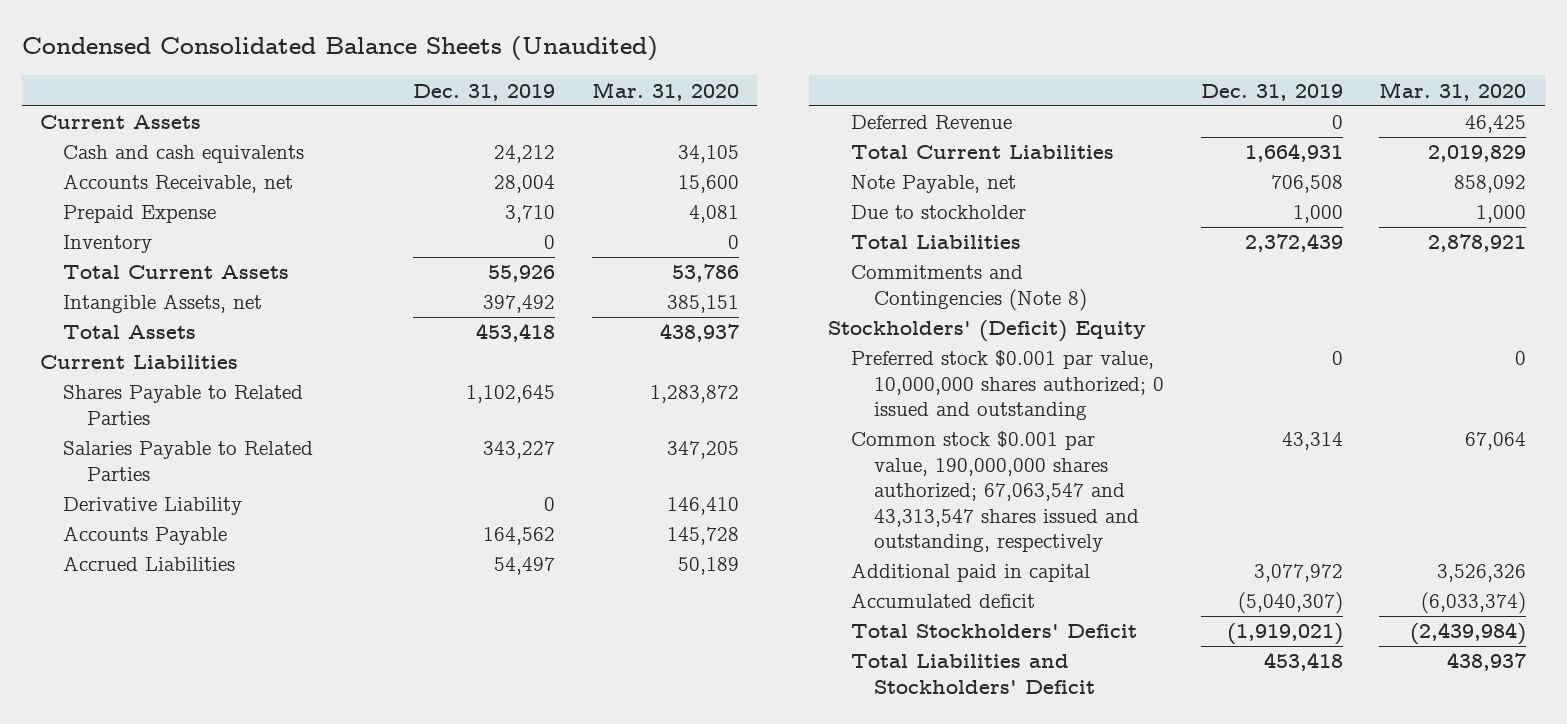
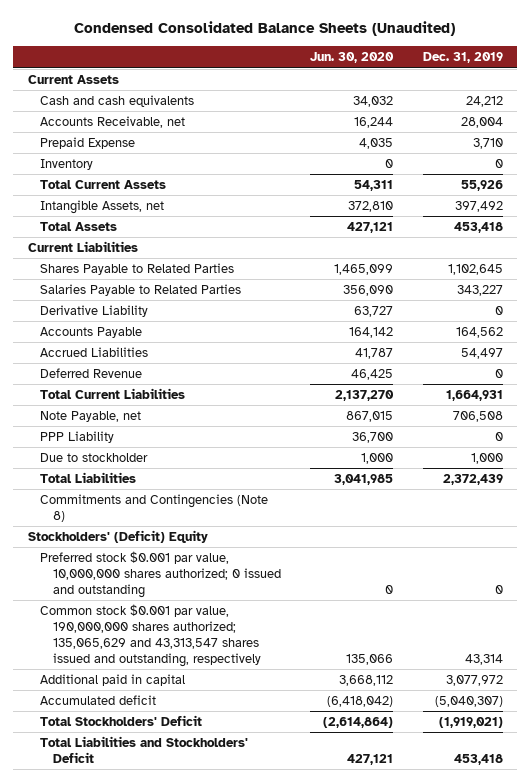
[591,81,739,101] Mar. 31, 2020 -> none
none -> [310,52,395,64] Jun. 30, 2020
none -> [40,431,115,444] PPP Liability
[850,431,1140,553] Common stock $0.001 par value, 190,000,000 shares authorized; 67,063,547 and 43,313,547 shares issued and outstanding, respectively -> [40,604,262,668] Common stock $0.001 par value, 190,000,000 shares authorized; 135,065,629 and 43,313,547 shares issued and outstanding, respectively

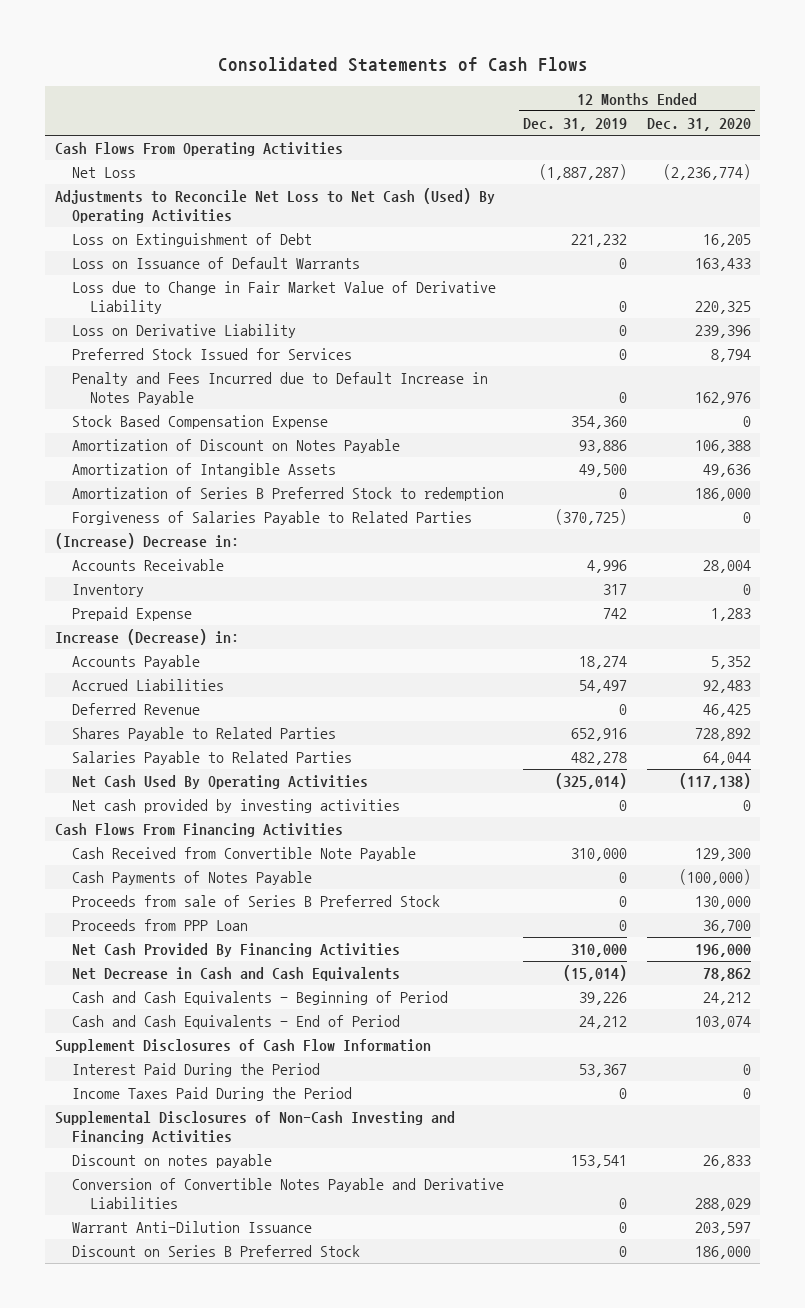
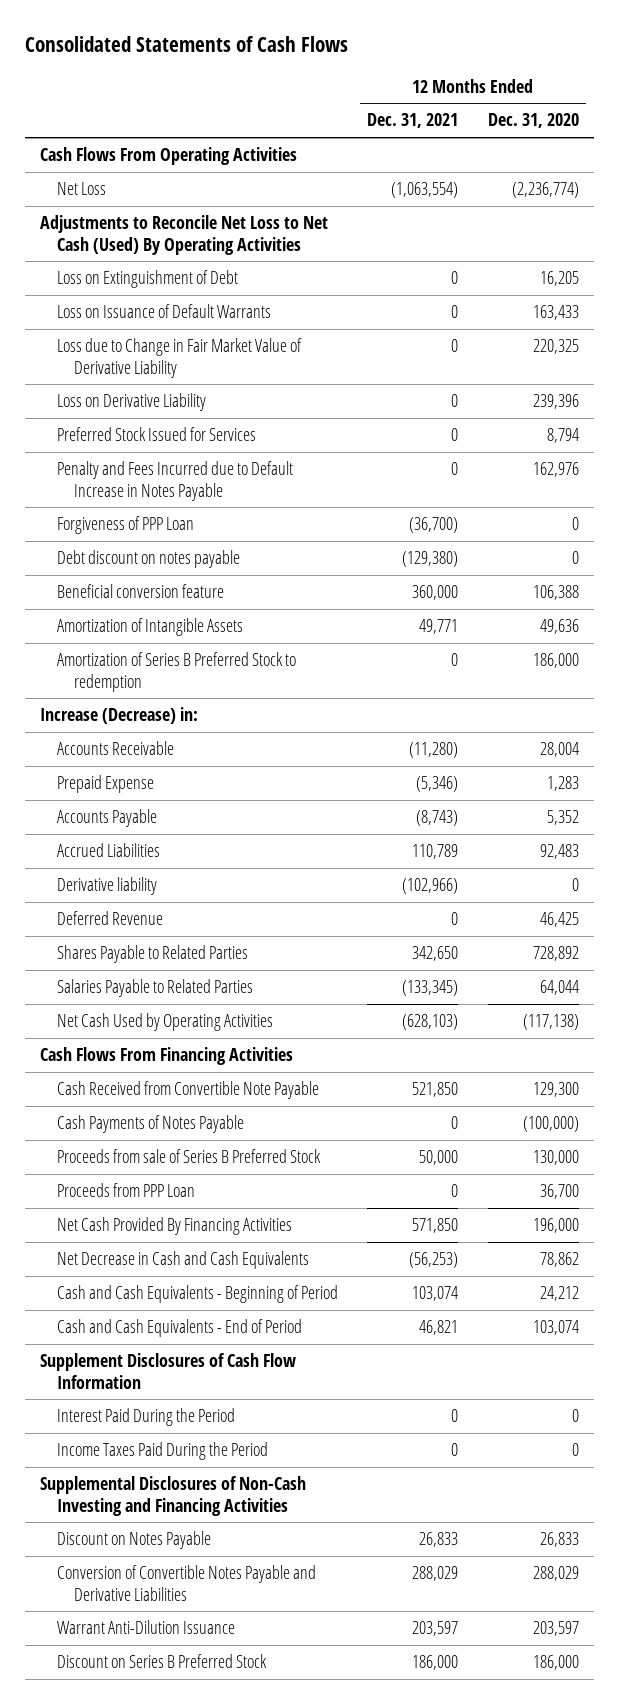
[523,118,628,132] Dec. 31, 2019 -> none
none -> [367,113,459,129] Dec. 31, 2021
[72,415,329,430] Stock Based Compensation Expense -> none
none -> [56,516,194,535] Forgiveness of PPP Loan
none -> [56,550,240,569] Debt discount on notes payable
[72,439,401,454] Amortization of Discount on Notes Payable -> [56,584,224,599] Beneficial conversion feature
[72,511,473,526] Forgiveness of Salaries Payable to Related Parties -> none
[54,533,239,550] (Increase) Decrease in: -> none
[54,629,239,646] Increase (Decrease) in: -> [39,707,198,725] Increase (Decrease) in:
[72,584,145,598] Inventory -> none
none -> [56,877,157,896] Derivative liability
[72,799,401,814] Net cash provided by investing activities -> none
[72,775,369,790] Net Cash Used By Operating Activities -> [56,1013,273,1032] Net Cash Used by Operating Activities
[72,1154,273,1169] Discount on notes payable -> [56,1531,211,1550] Discount on Notes Payable

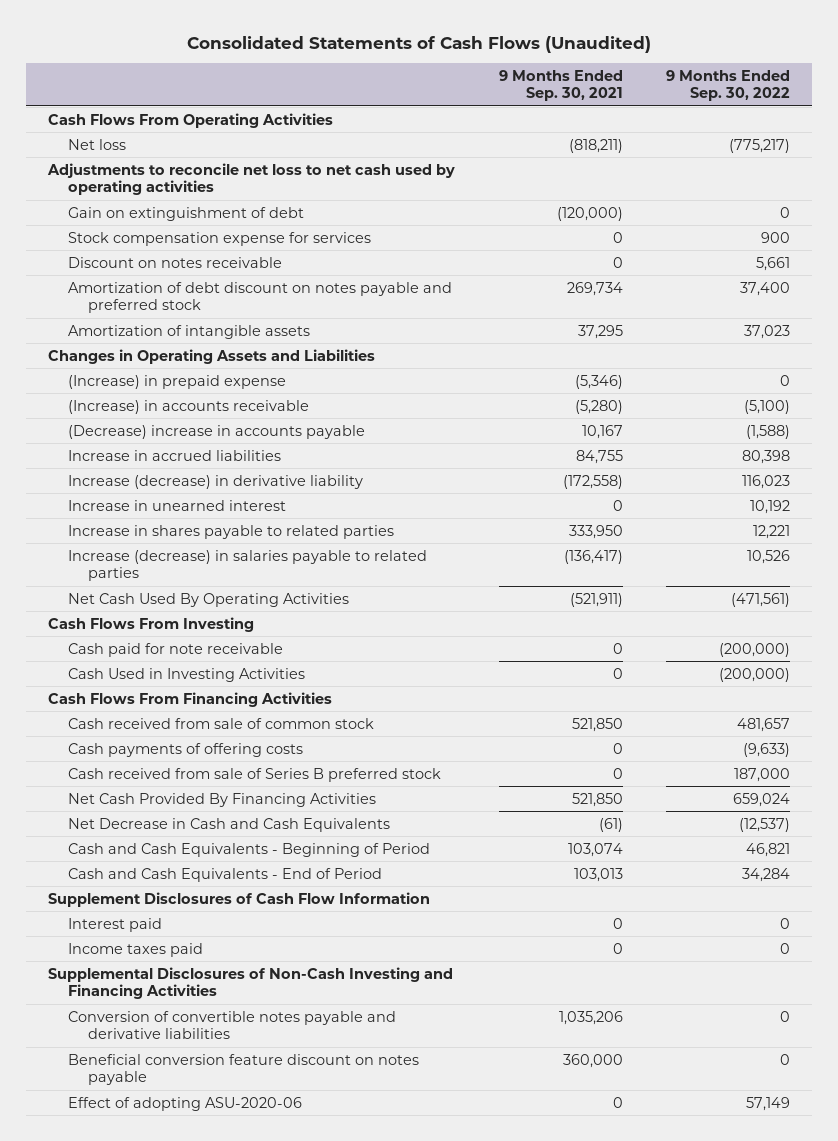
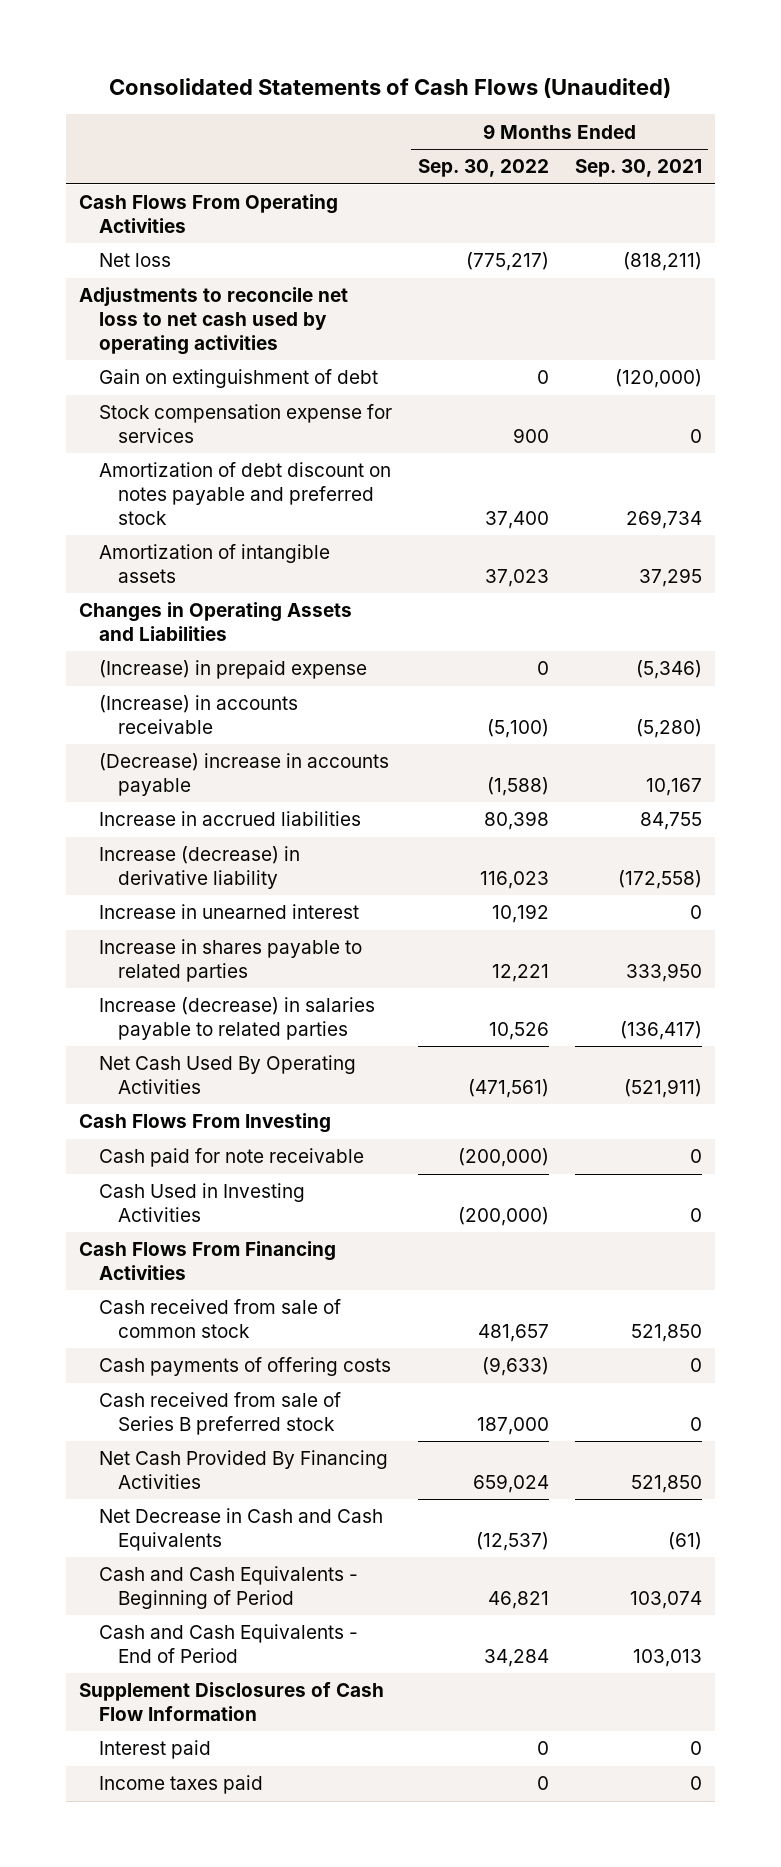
[68,256,283,268] Discount on notes receivable -> none
[47,966,453,999] Supplemental Disclosures of Non-Cash Investing and Financing Activities -> none
[68,1010,397,1039] Conversion of convertible notes payable and derivative liabilities -> none
[68,1053,420,1085] Beneficial conversion feature discount on notes payable -> none
[68,1096,303,1111] Effect of adopting ASU-2020-06 -> none

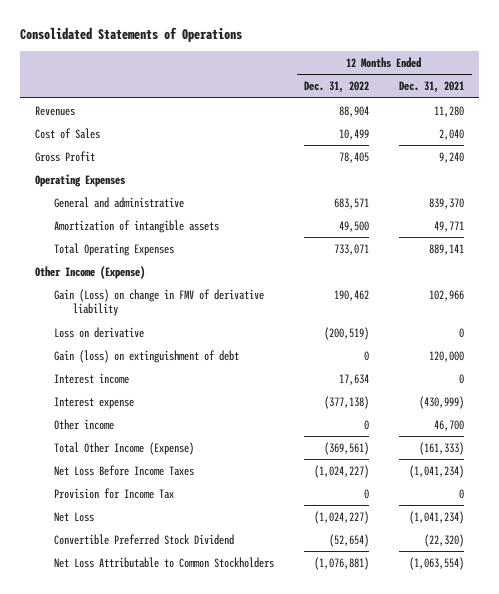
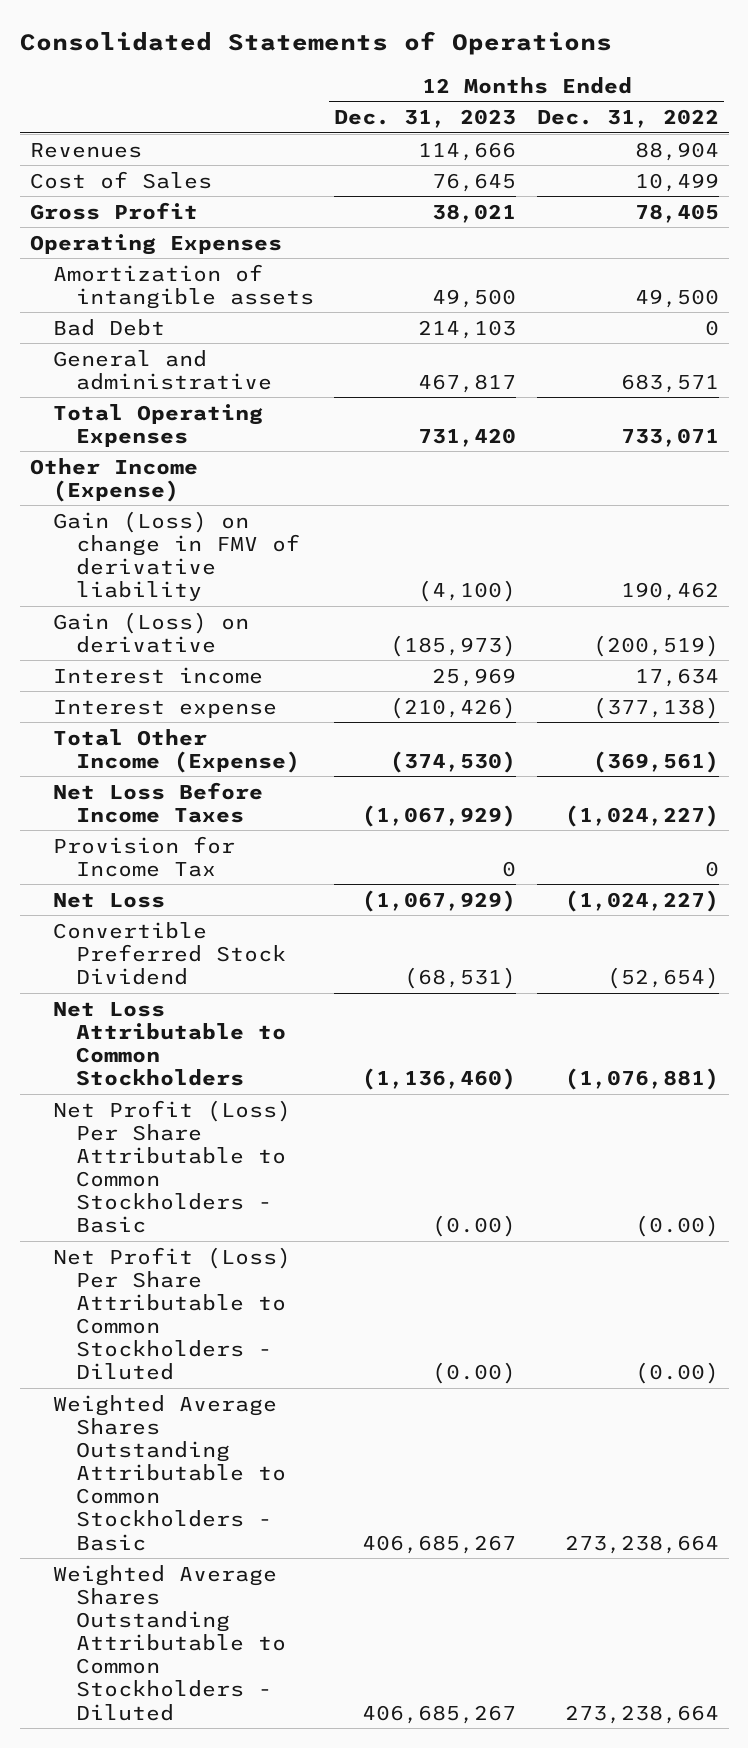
[399,81,465,94] Dec. 31, 2021 -> none
none -> [334,108,517,128] Dec. 31, 2023
none -> [52,318,165,336] Bad Debt
[54,196,185,208] General and administrative -> [52,349,273,390] General and administrative
[54,349,240,363] Gain (loss) on extinguishment of debt -> none
[54,326,145,338] Loss on derivative -> [52,611,249,653] Gain (Loss) on derivative
[54,418,115,430] Other income -> none
none -> [52,1099,291,1234] Net Profit (Loss) Per Share Attributable to Common Stockholders - Basic
none -> [52,1246,291,1381] Net Profit (Loss) Per Share Attributable to Common Stockholders - Diluted
none -> [52,1394,287,1551] Weighted Average Shares Outstanding Attributable to Common Stockholders - Basic
none -> [52,1564,287,1721] Weighted Average Shares Outstanding Attributable to Common Stockholders - Diluted

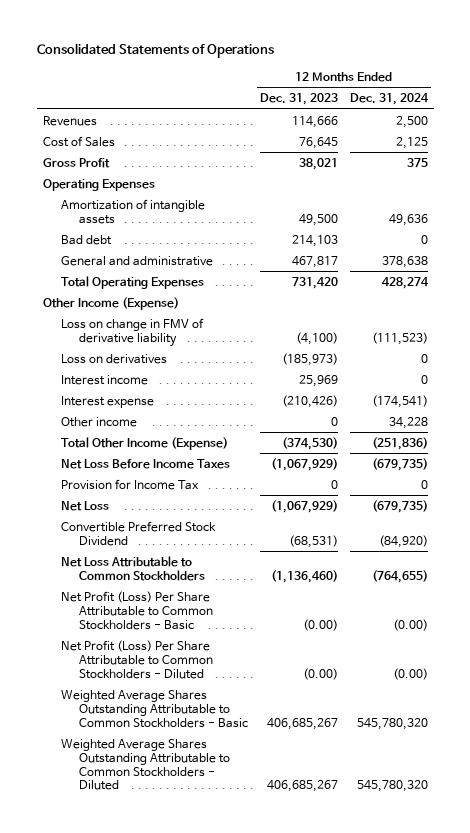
[536,108,719,128] Dec. 31, 2022 -> none
none -> [349,93,429,106] Dec. 31, 2024
[52,318,165,336] Bad Debt -> [60,234,112,245] Bad debt
[52,510,301,602] Gain (Loss) on change in FMV of derivative liability -> [60,317,204,347] Loss on change in FMV of derivative liability
[52,611,249,653] Gain (Loss) on derivative -> [60,353,167,364] Loss on derivatives
none -> [60,416,137,427] Other income

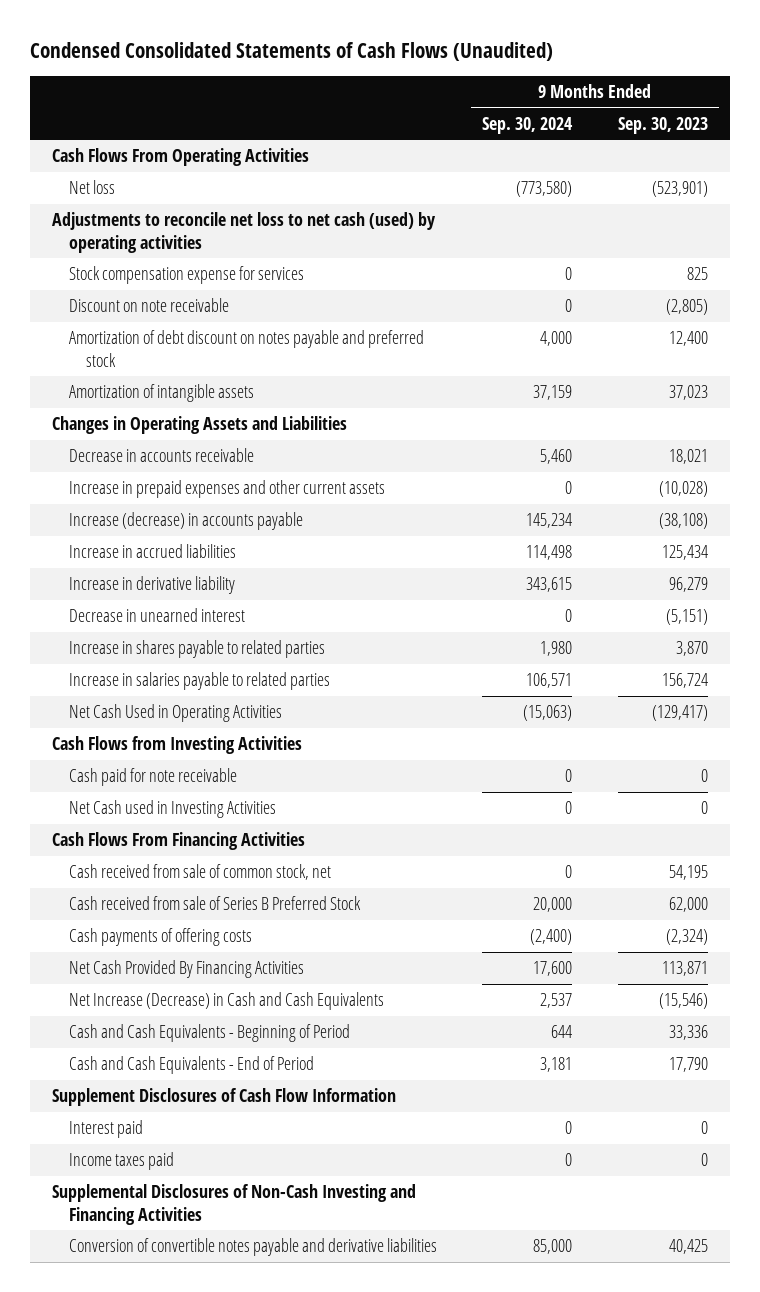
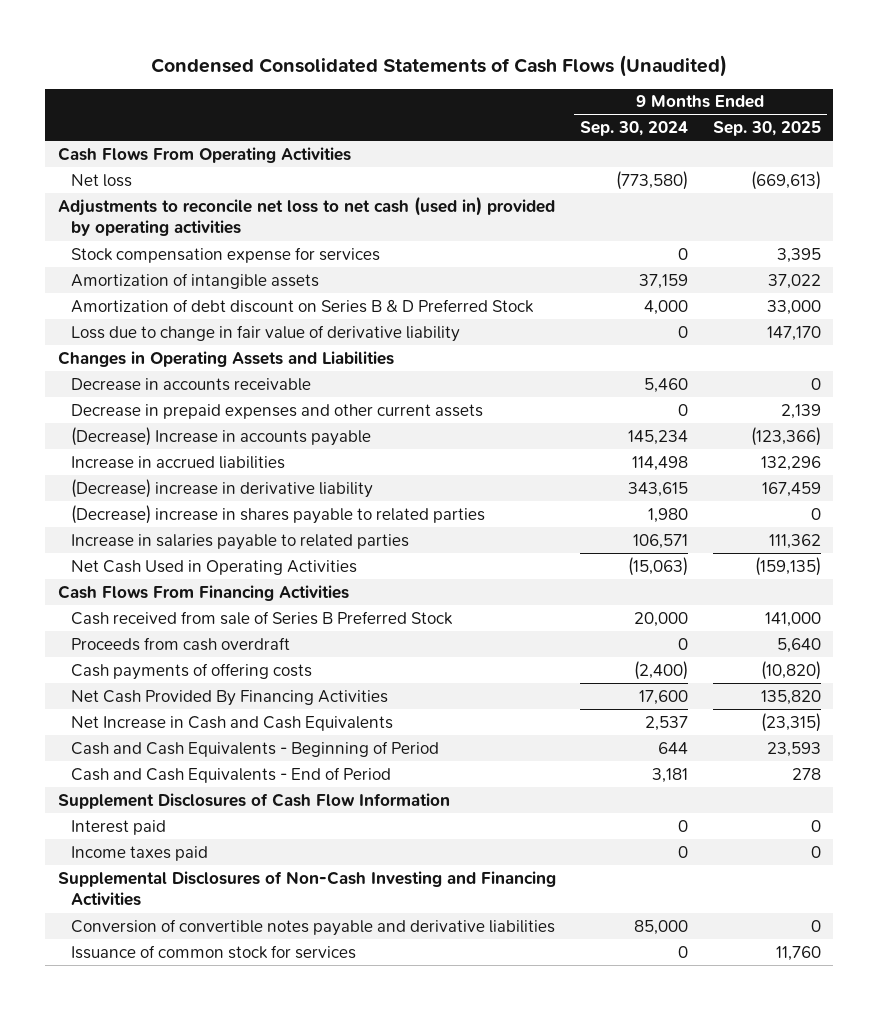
[617,116,708,134] Sep. 30, 2023 -> none
none -> [712,121,821,137] Sep. 30, 2025
[52,212,437,253] Adjustments to reconcile net loss to net cash (used) by operating activities -> [57,195,555,237] Adjustments to reconcile net loss to net cash (used in) provided by operating activities
[69,298,230,313] Discount on note receivable -> none
[69,330,425,367] Amortization of debt discount on notes payable and preferred stock -> none
none -> [70,298,534,313] Amortization of debt discount on Series B & D Preferred Stock
none -> [70,324,460,342] Loss due to change in fair value of derivative liability
[69,480,386,499] Increase in prepaid expenses and other current assets -> [70,403,483,419] Decrease in prepaid expenses and other current assets
[69,512,304,531] Increase (decrease) in accounts payable -> [70,426,371,446] (Decrease) Increase in accounts payable
[69,608,246,623] Decrease in unearned interest -> none
[69,576,236,595] Increase in derivative liability -> [70,478,373,498] (Decrease) increase in derivative liability
[69,640,326,659] Increase in shares payable to related parties -> [70,504,485,524] (Decrease) increase in shares payable to related parties
[52,736,303,755] Cash Flows from Investing Activities -> none
[69,768,238,787] Cash paid for note receivable -> none
[69,800,277,819] Net Cash used in Investing Activities -> none
[69,864,332,881] Cash received from sale of common stock, net -> none
none -> [70,636,290,651] Proceeds from cash overdraft
[69,992,385,1011] Net Increase (Decrease) in Cash and Cash Equivalents -> [70,715,393,731] Net Increase in Cash and Cash Equivalents
none -> [70,944,356,959] Issuance of common stock for services

